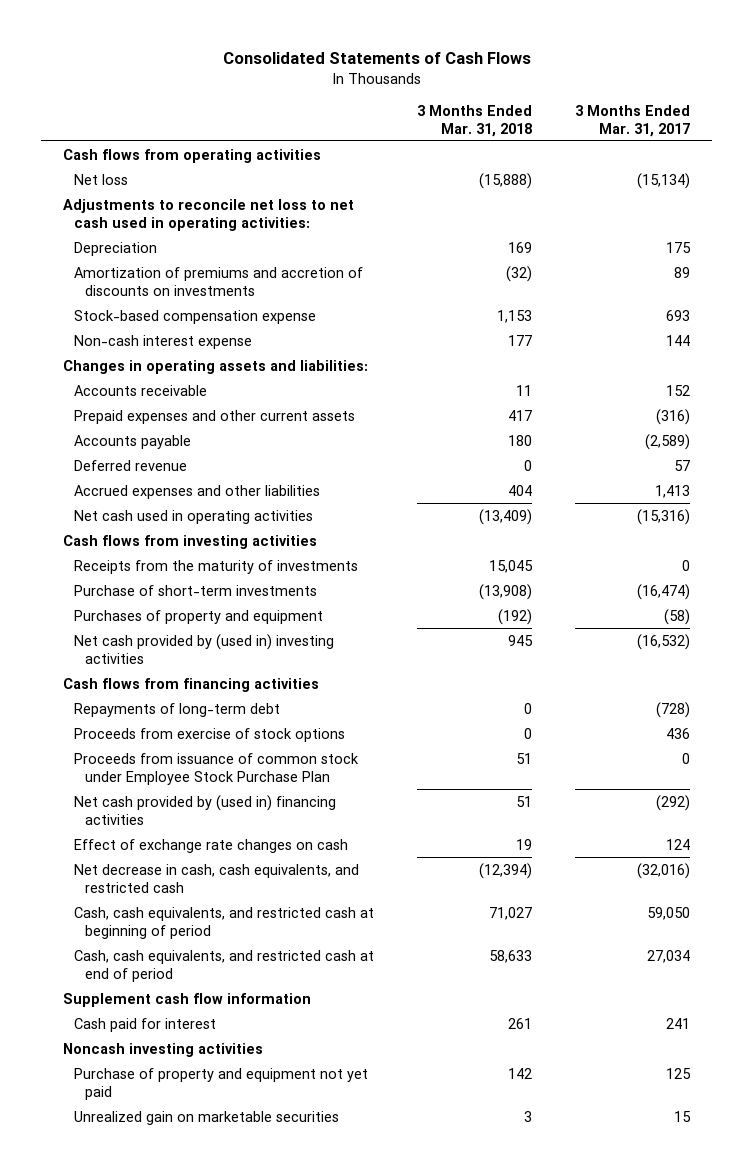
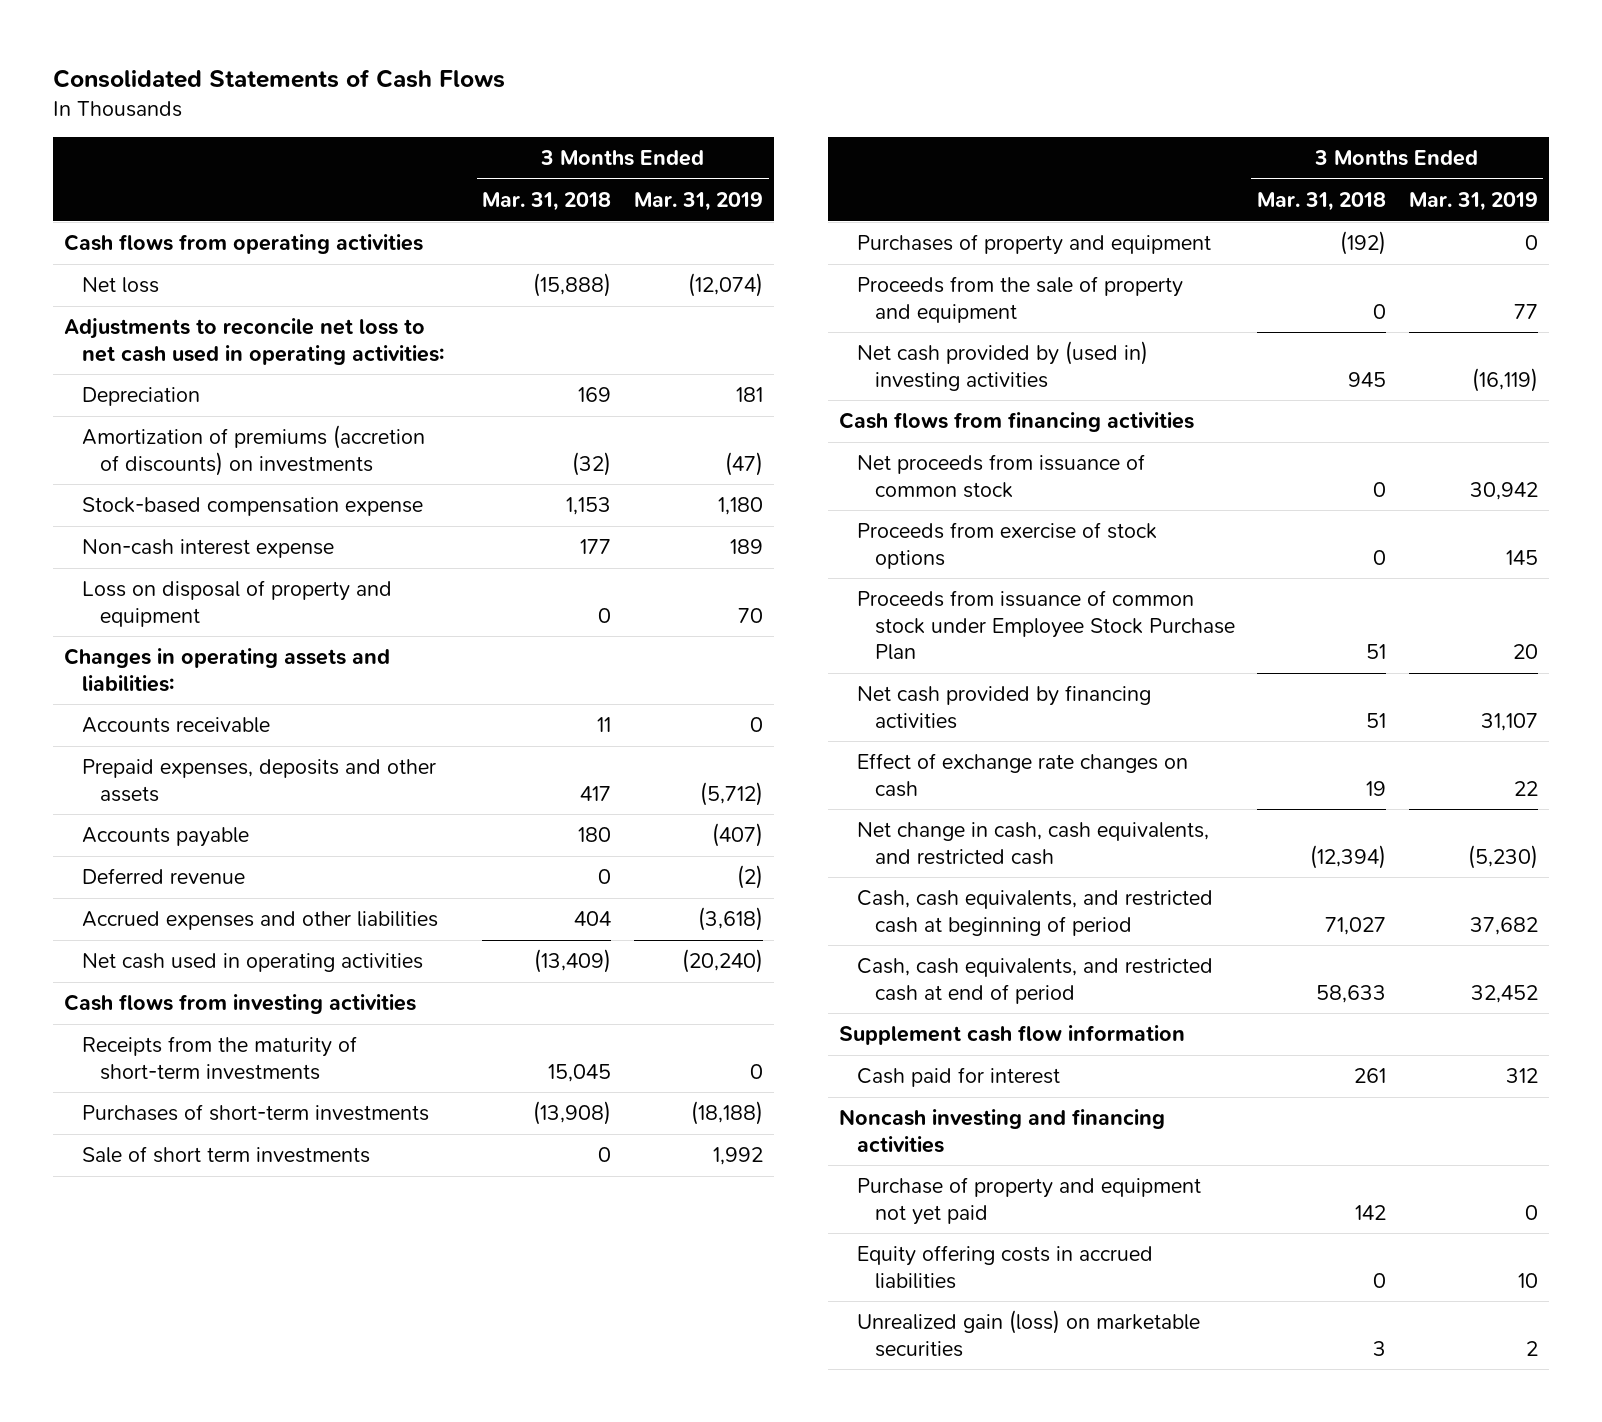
[575,104,691,137] 3 Months Ended Mar. 31, 2017 -> none
none -> [633,192,763,212] Mar. 31, 2019
[74,266,364,296] Amortization of premiums and accretion of discounts on investments -> [82,425,426,476] Amortization of premiums (accretion of discounts) on investments
none -> [82,580,393,627] Loss on disposal of property and equipment
[74,409,356,424] Prepaid expenses and other current assets -> [82,759,437,802] Prepaid expenses, deposits and other assets
[74,559,359,574] Receipts from the maturity of investments -> [82,1036,358,1080] Receipts from the maturity of short-term investments
[74,584,318,596] Purchase of short-term investments -> [82,1104,430,1122] Purchases of short-term investments
none -> [82,1146,371,1164] Sale of short term investments
none -> [856,276,1183,323] Proceeds from the sale of property and equipment
[74,702,281,717] Repayments of long-term debt -> none
none -> [856,454,1145,498] Net proceeds from issuance of common stock
[74,794,337,825] Net cash provided by (used in) financing activities -> [856,685,1151,729] Net cash provided by financing activities
[74,863,360,893] Net decrease in cash, cash equivalents, and restricted cash -> [856,822,1209,865] Net change in cash, cash equivalents, and restricted cash
[63,1042,264,1057] Noncash investing activities -> [839,1109,1166,1153] Noncash investing and financing activities
none -> [856,1245,1153,1289] Equity offering costs in accrued liabilities
[74,1110,340,1125] Unrealized gain on marketable securities -> [856,1310,1200,1357] Unrealized gain (loss) on marketable securities

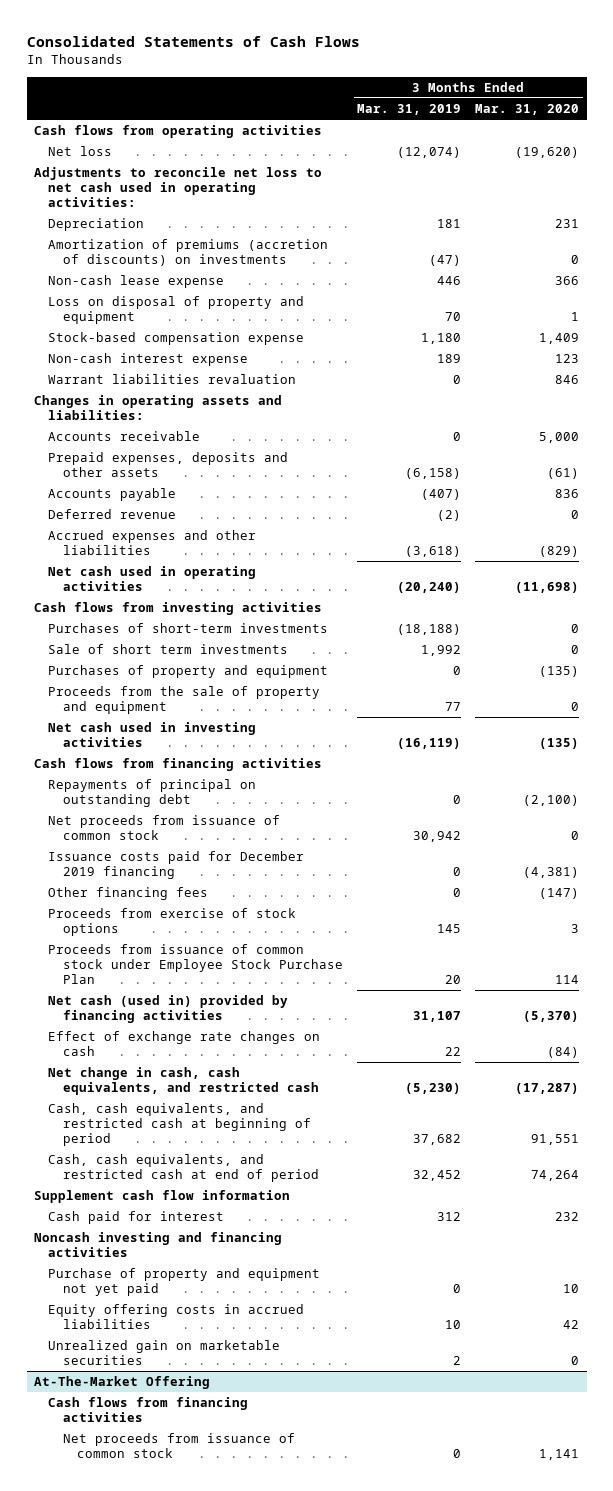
[482,192,612,212] Mar. 31, 2018 -> none
none -> [475,104,580,116] Mar. 31, 2020
none -> [48,275,225,289] Non-cash lease expense
[82,580,393,627] Loss on disposal of property and equipment -> [48,296,305,324] Loss on disposal of property and equipment
none -> [48,374,297,385] Warrant liabilities revaluation
[699,781,763,806] (5,712) -> [405,467,462,479] (6,158)
[82,1036,358,1080] Receipts from the maturity of short-term investments -> none
[856,341,1148,391] Net cash provided by (used in) investing activities -> [48,722,257,747] Net cash used in investing activities
none -> [48,779,257,807] Repayments of principal on outstanding debt
none -> [48,851,305,879] Issuance costs paid for December 2019 financing
none -> [48,887,209,901] Other financing fees
[856,685,1151,729] Net cash provided by financing activities -> [48,995,289,1023] Net cash (used in) provided by financing activities
[856,1310,1200,1357] Unrealized gain (loss) on marketable securities -> [48,1340,281,1365] Unrealized gain on marketable securities
none -> [34,1376,211,1390] At-The-Market Offering
none -> [48,1397,249,1422] Cash flows from financing activities
none -> [62,1433,295,1458] Net proceeds from issuance of common stock

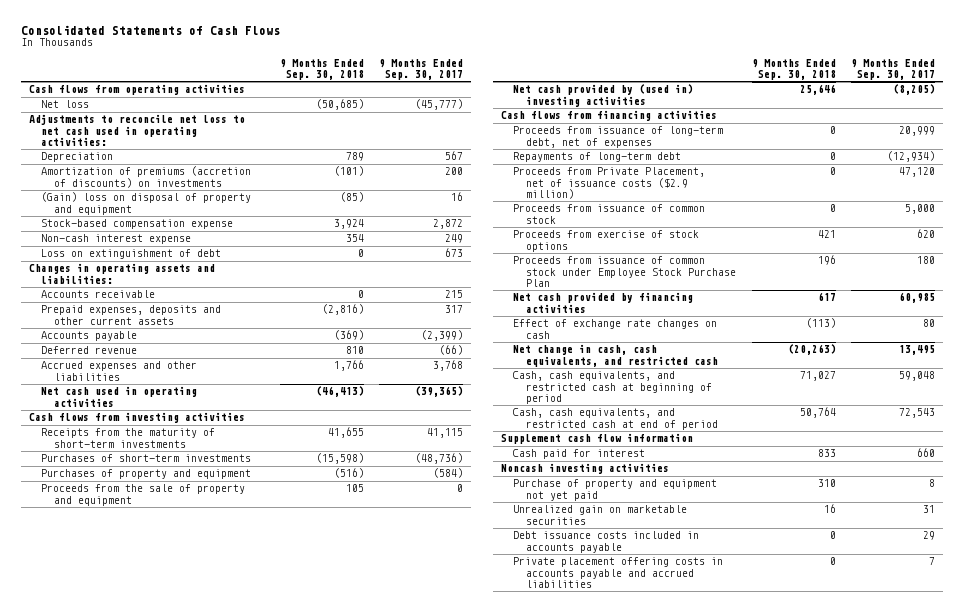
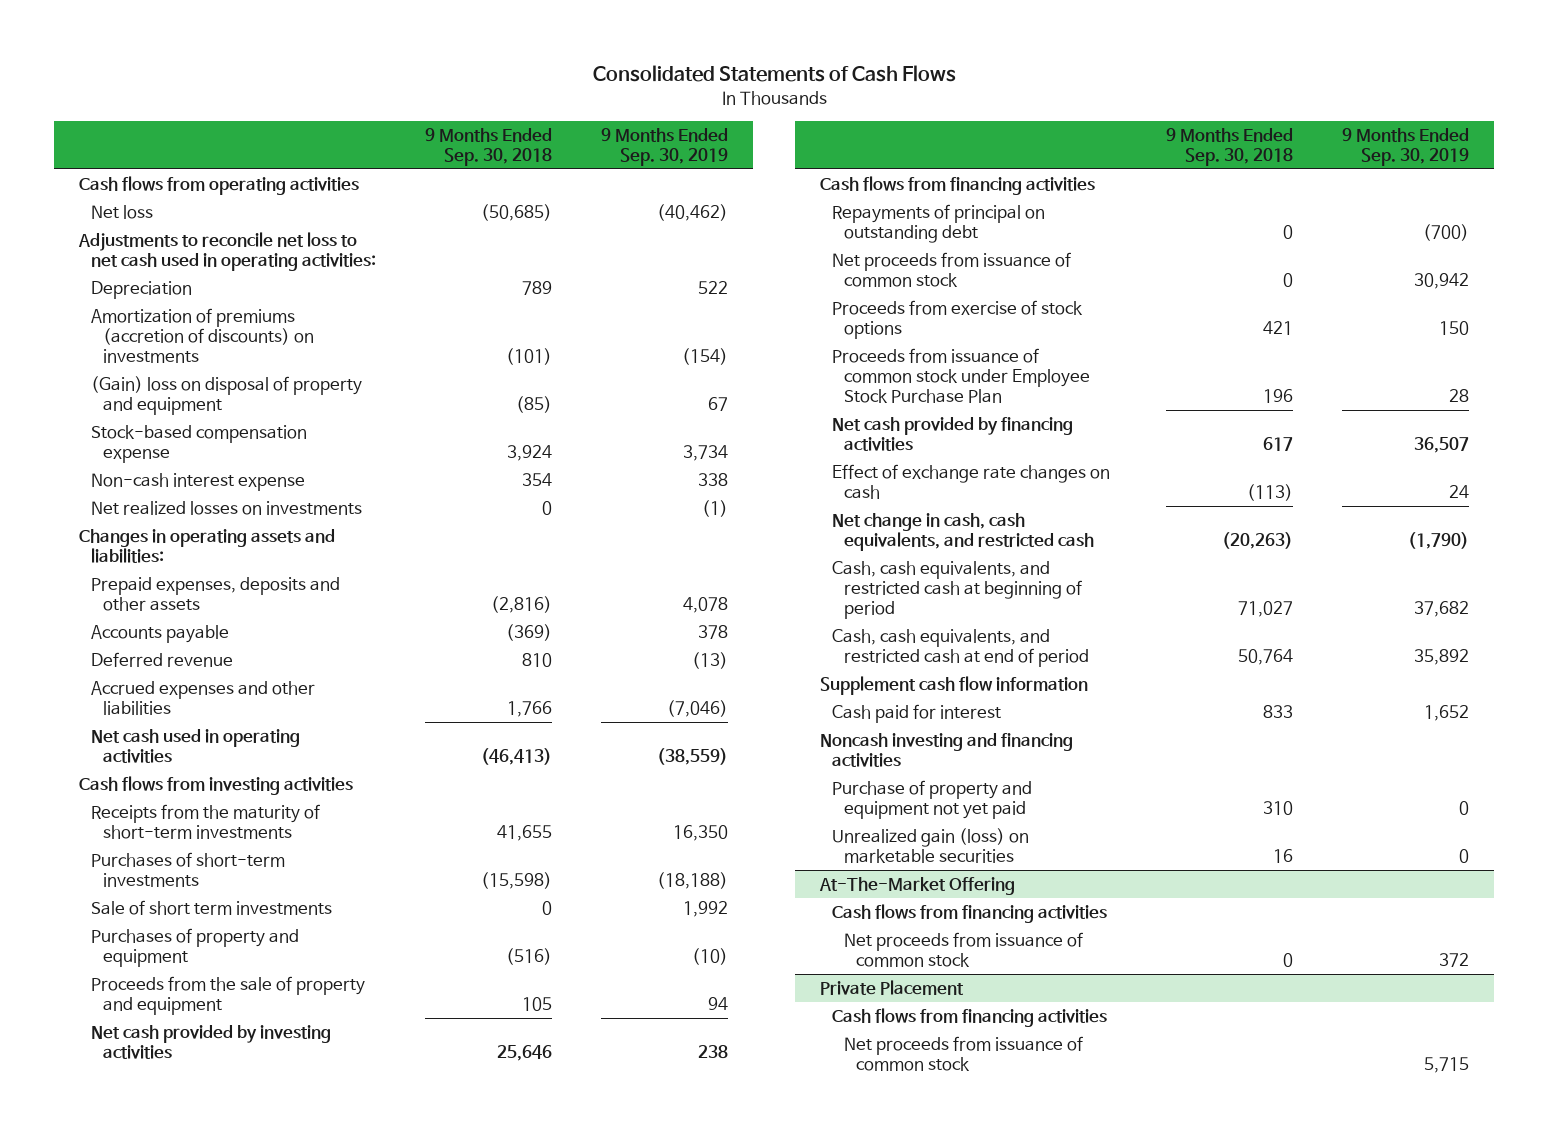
[379,58,464,80] 9 Months Ended Sep. 30, 2017 -> none
none -> [601,128,729,167] 9 Months Ended Sep. 30, 2019
[41,249,222,260] Loss on extinguishment of debt -> none
none -> [90,501,362,516] Net realized losses on investments
[41,290,156,299] Accounts receivable -> none
[41,305,222,325] Prepaid expenses, deposits and other current assets -> [90,577,340,612] Prepaid expenses, deposits and other assets
none -> [90,900,332,916] Sale of short term investments
[513,84,694,107] Net cash provided by (used in) investing activities -> [90,1025,331,1060] Net cash provided by investing activities
[513,126,724,148] Proceeds from issuance of long-term debt, net of expenses -> none
[513,167,706,199] Proceeds from Private Placement, net of issuance costs ($2.9 million) -> none
[513,152,682,163] Repayments of long-term debt -> [832,204,1046,244] Repayments of principal on outstanding debt
[513,204,706,224] Proceeds from issuance of common stock -> [832,252,1072,288] Net proceeds from issuance of common stock
[500,463,669,475] Noncash investing activities -> [819,733,1073,768] Noncash investing and financing activities
[513,531,700,553] Debt issuance costs included in accounts payable -> none
[513,557,724,588] Private placement offering costs in accounts payable and accrued liabilities -> none
[513,505,688,525] Unrealized gain on marketable securities -> [832,828,1030,864] Unrealized gain (loss) on marketable securities
none -> [818,877,1015,896] At-The-Market Offering
none -> [832,904,1108,924] Cash flows from financing activities
none -> [844,932,1084,968] Net proceeds from issuance of common stock
none -> [819,980,964,996] Private Placement
none -> [832,1008,1108,1028] Cash flows from financing activities
none -> [844,1036,1084,1072] Net proceeds from issuance of common stock

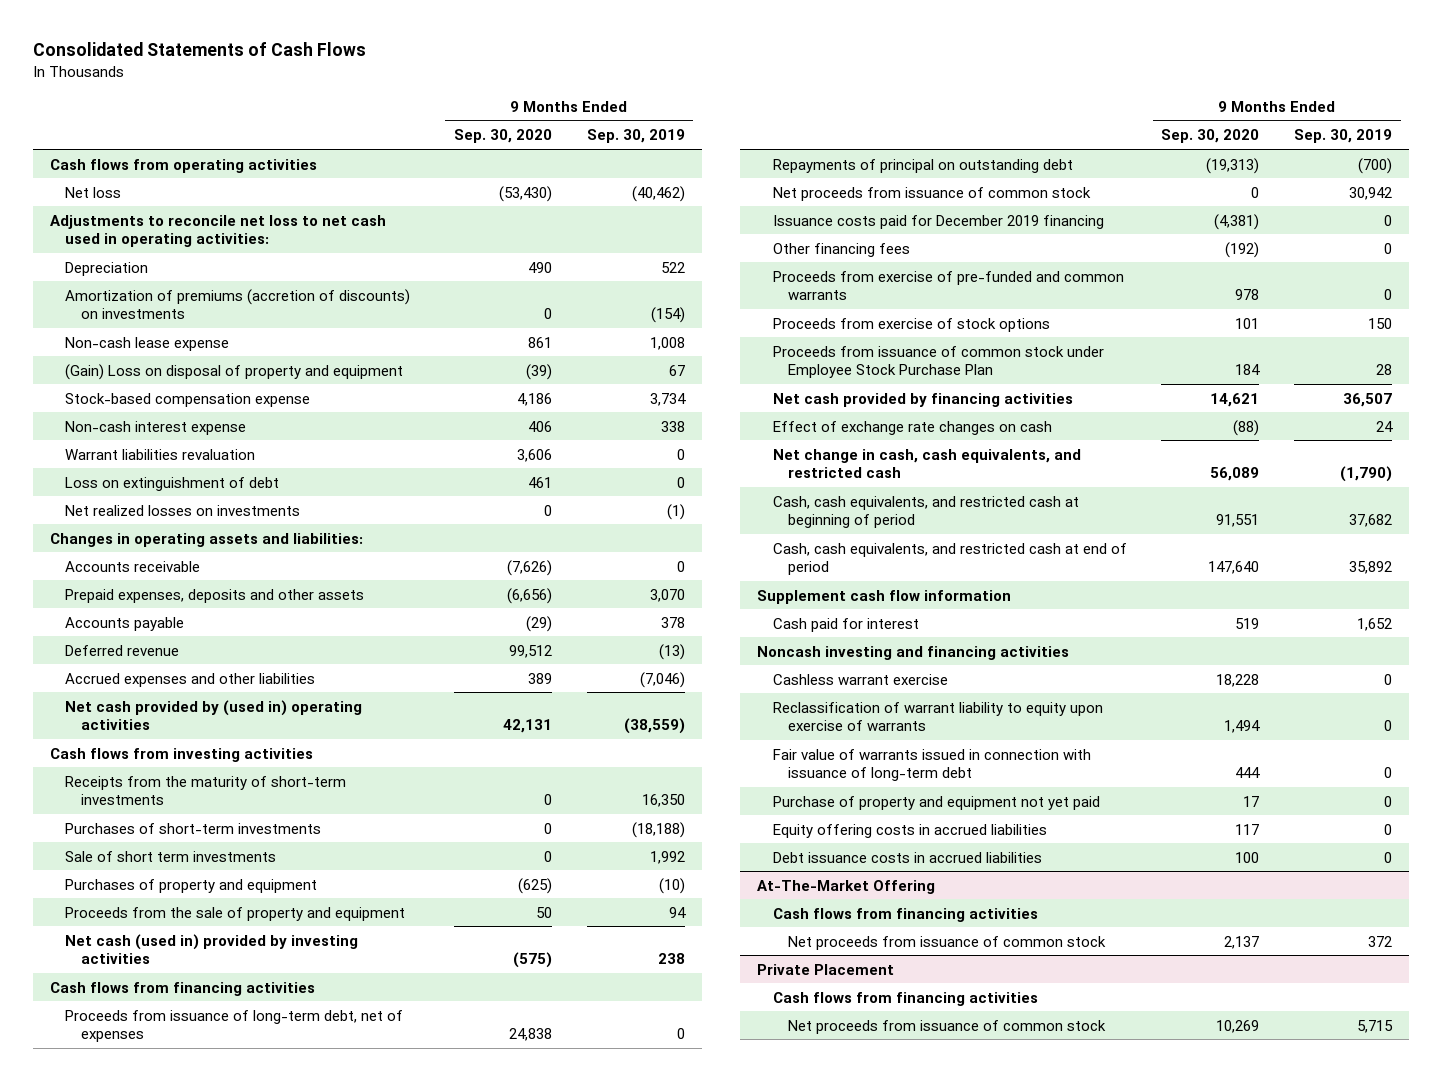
[424,128,552,167] 9 Months Ended Sep. 30, 2018 -> none
none -> [454,129,553,144] Sep. 30, 2020
none -> [65,336,230,351] Non-cash lease expense
[90,376,362,416] (Gain) loss on disposal of property and equipment -> [65,363,404,380] (Gain) Loss on disposal of property and equipment
none -> [65,448,256,460] Warrant liabilities revaluation
none -> [65,476,280,491] Loss on extinguishment of debt
none -> [65,560,201,572] Accounts receivable
[683,597,729,614] 4,078 -> [649,588,685,602] 3,070
[90,729,300,764] Net cash used in operating activities -> [65,699,363,730] Net cash provided by (used in) operating activities
[90,1025,331,1060] Net cash provided by investing activities -> [65,933,359,964] Net cash (used in) provided by investing activities
none -> [65,1009,404,1042] Proceeds from issuance of long-term debt, net of expenses
none -> [772,214,1104,229] Issuance costs paid for December 2019 financing
none -> [772,242,910,257] Other financing fees
none -> [772,270,1124,300] Proceeds from exercise of pre-funded and common warrants
none -> [772,673,948,685] Cashless warrant exercise
none -> [772,701,1103,731] Reclassification of warrant liability to equity upon exercise of warrants
none -> [772,748,1091,781] Fair value of warrants issued in connection with issuance of long-term debt
[832,828,1030,864] Unrealized gain (loss) on marketable securities -> none
none -> [772,823,1047,838] Equity offering costs in accrued liabilities
none -> [772,851,1042,863] Debt issuance costs in accrued liabilities

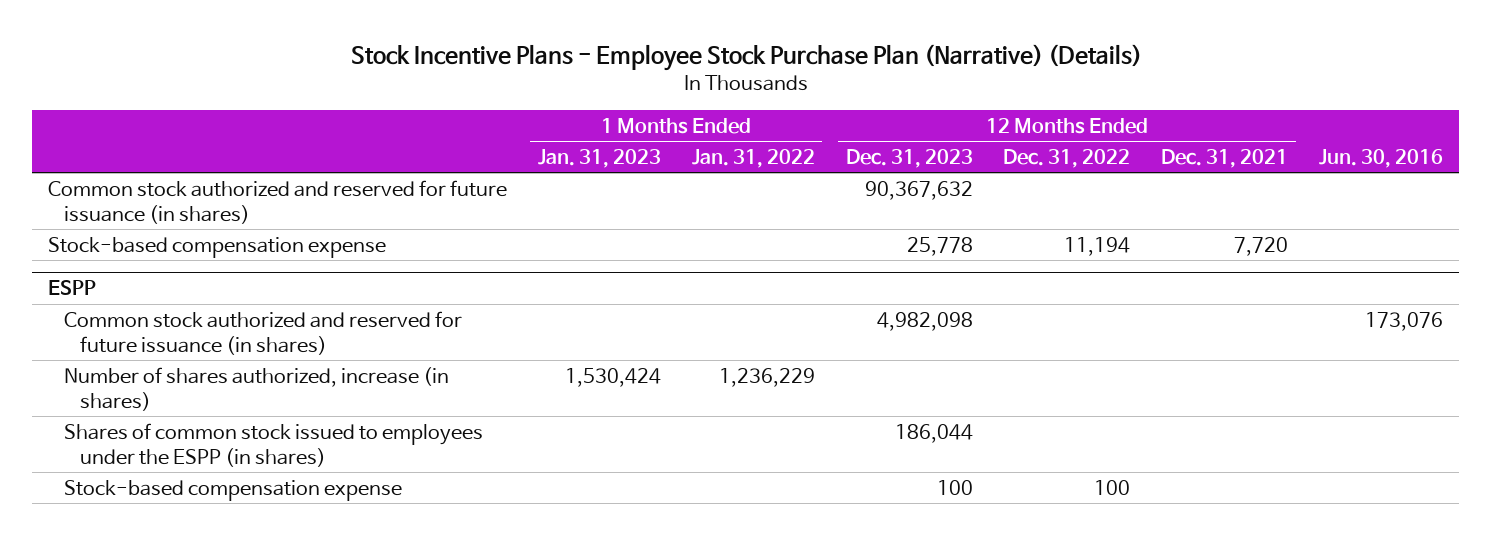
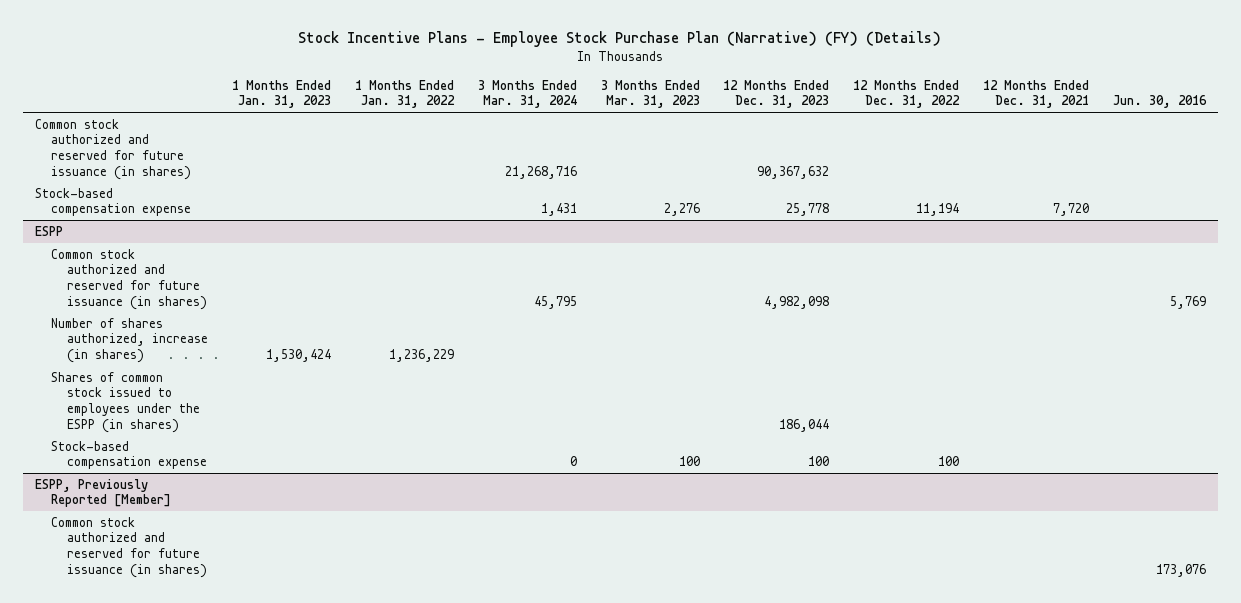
[350,44,1142,72] Stock Incentive Plans - Employee Stock Purchase Plan (Narrative) (Details) -> [298,31,942,48] Stock Incentive Plans - Employee Stock Purchase Plan (Narrative) (FY) (Details)
none -> [477,79,577,109] 3 Months Ended Mar. 31, 2024
none -> [600,79,700,109] 3 Months Ended Mar. 31, 2023
[1365,311,1444,331] 173,076 -> [1170,295,1207,309] 5,769
none -> [34,478,171,508] ESPP, Previously Reported [Member]
none -> [50,516,207,578] Common stock authorized and reserved for future issuance (in shares)

